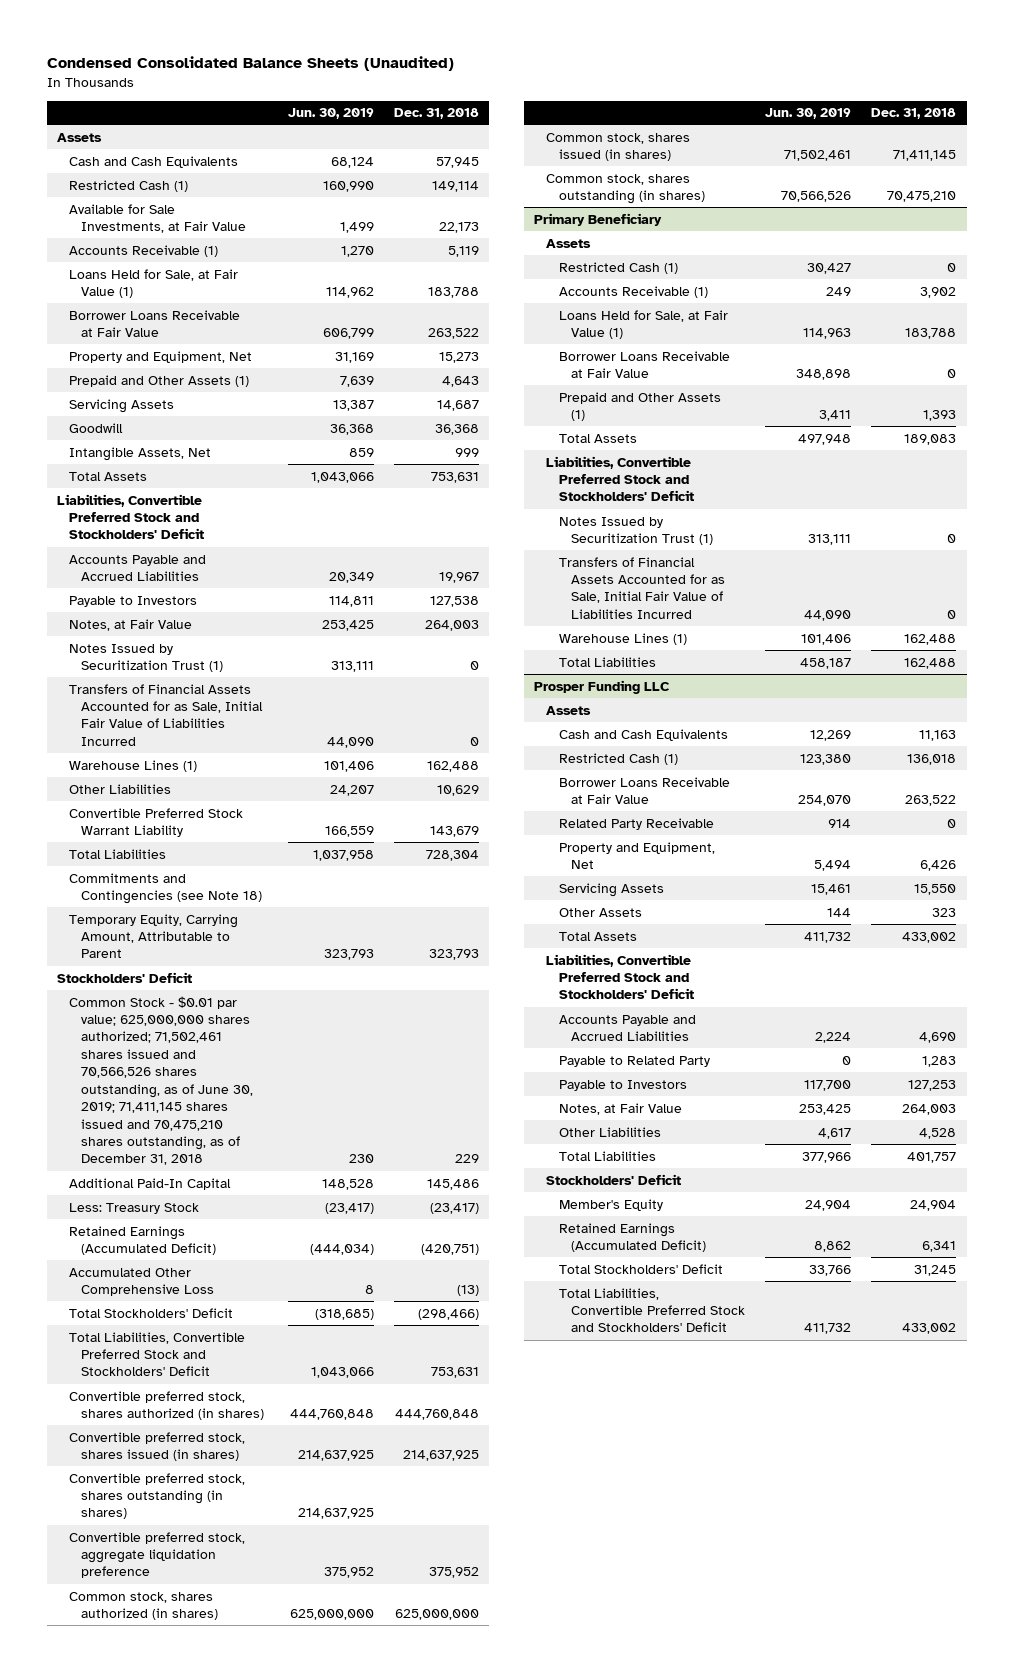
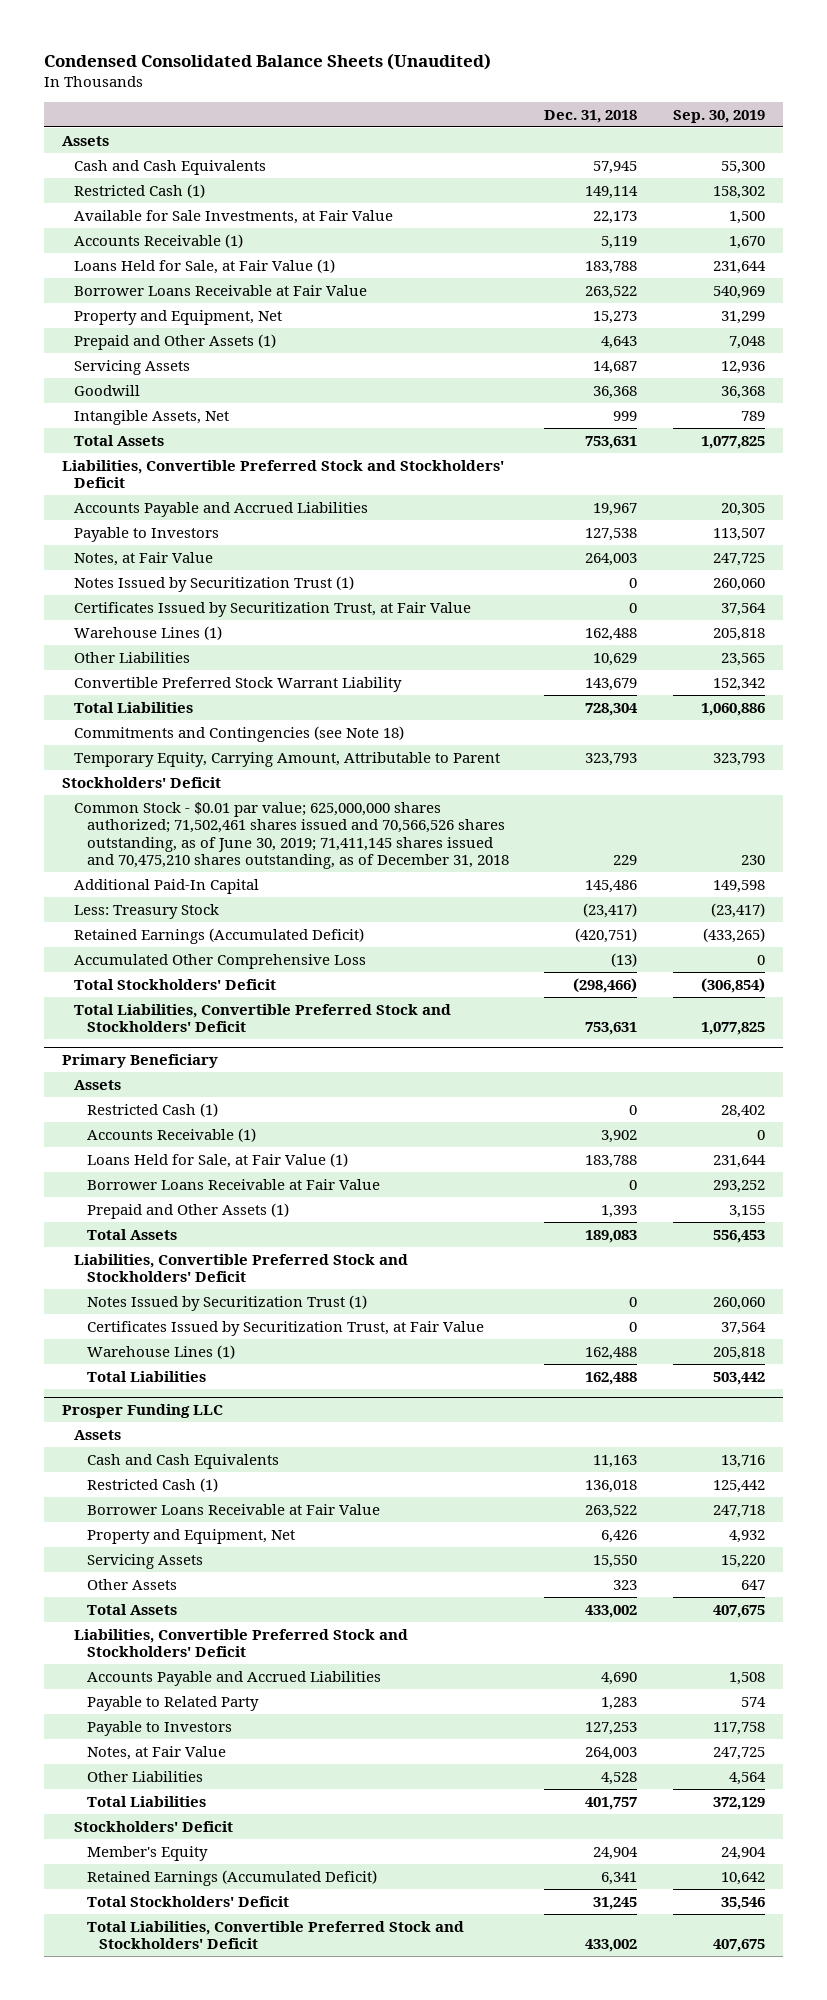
[287,108,374,120] Jun. 30, 2019 -> none
none -> [672,109,765,123] Sep. 30, 2019
[69,683,264,746] Transfers of Financial Assets Accounted for as Sale, Initial Fair Value of Liabilities Incurred -> [74,601,472,617] Certificates Issued by Securitization Trust, at Fair Value
[69,1390,265,1421] Convertible preferred stock, shares authorized (in shares) -> none
[69,1431,246,1462] Convertible preferred stock, shares issued (in shares) -> none
[69,1472,246,1520] Convertible preferred stock, shares outstanding (in shares) -> none
[69,1531,246,1579] Convertible preferred stock, aggregate liquidation preference -> none
[69,1591,219,1621] Common stock, shares authorized (in shares) -> none
[546,132,691,162] Common stock, shares issued (in shares) -> none
[546,173,705,205] Common stock, shares outstanding (in shares) -> none
[558,556,725,619] Transfers of Financial Assets Accounted for as Sale, Initial Fair Value of Liabilities Incurred -> [86,1320,484,1336] Certificates Issued by Securitization Trust, at Fair Value
[558,817,714,830] Related Party Receivable -> none

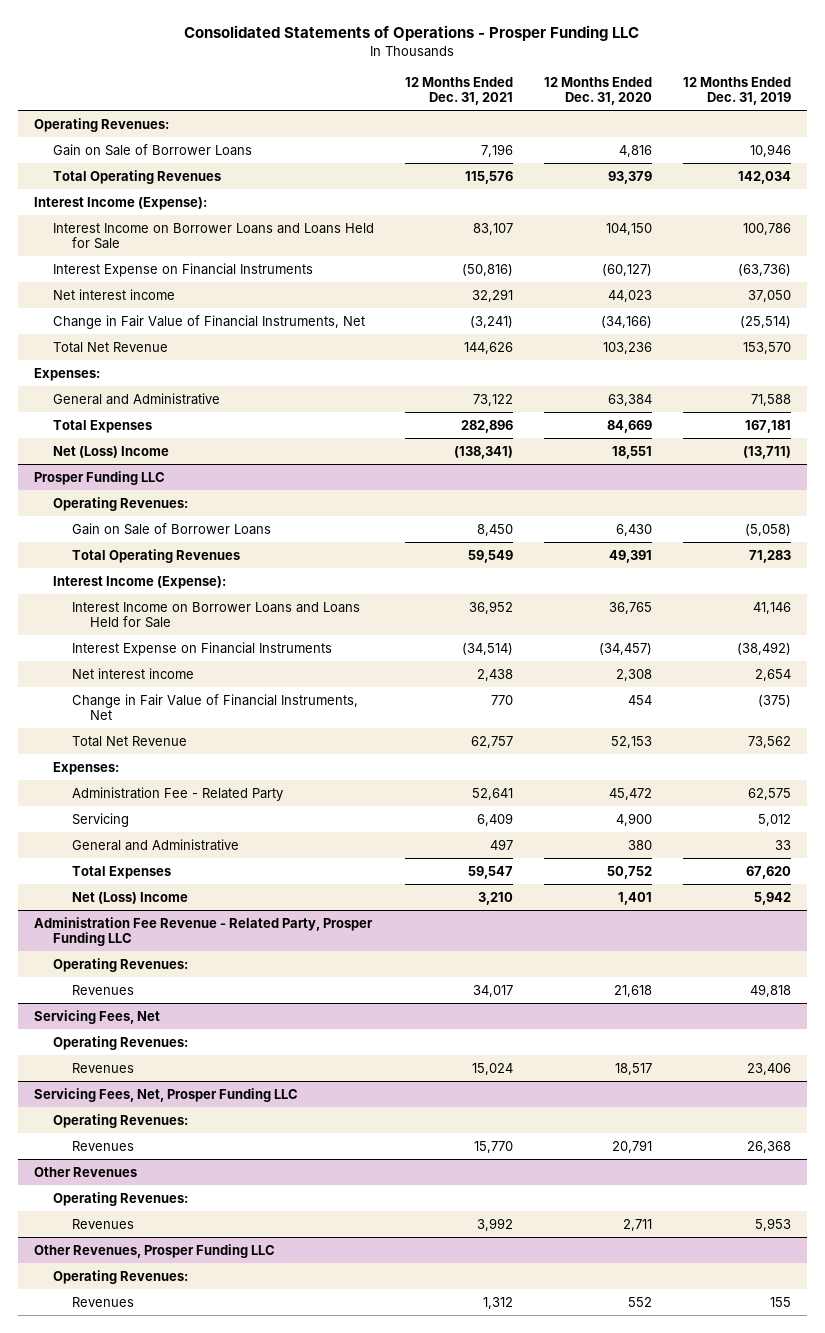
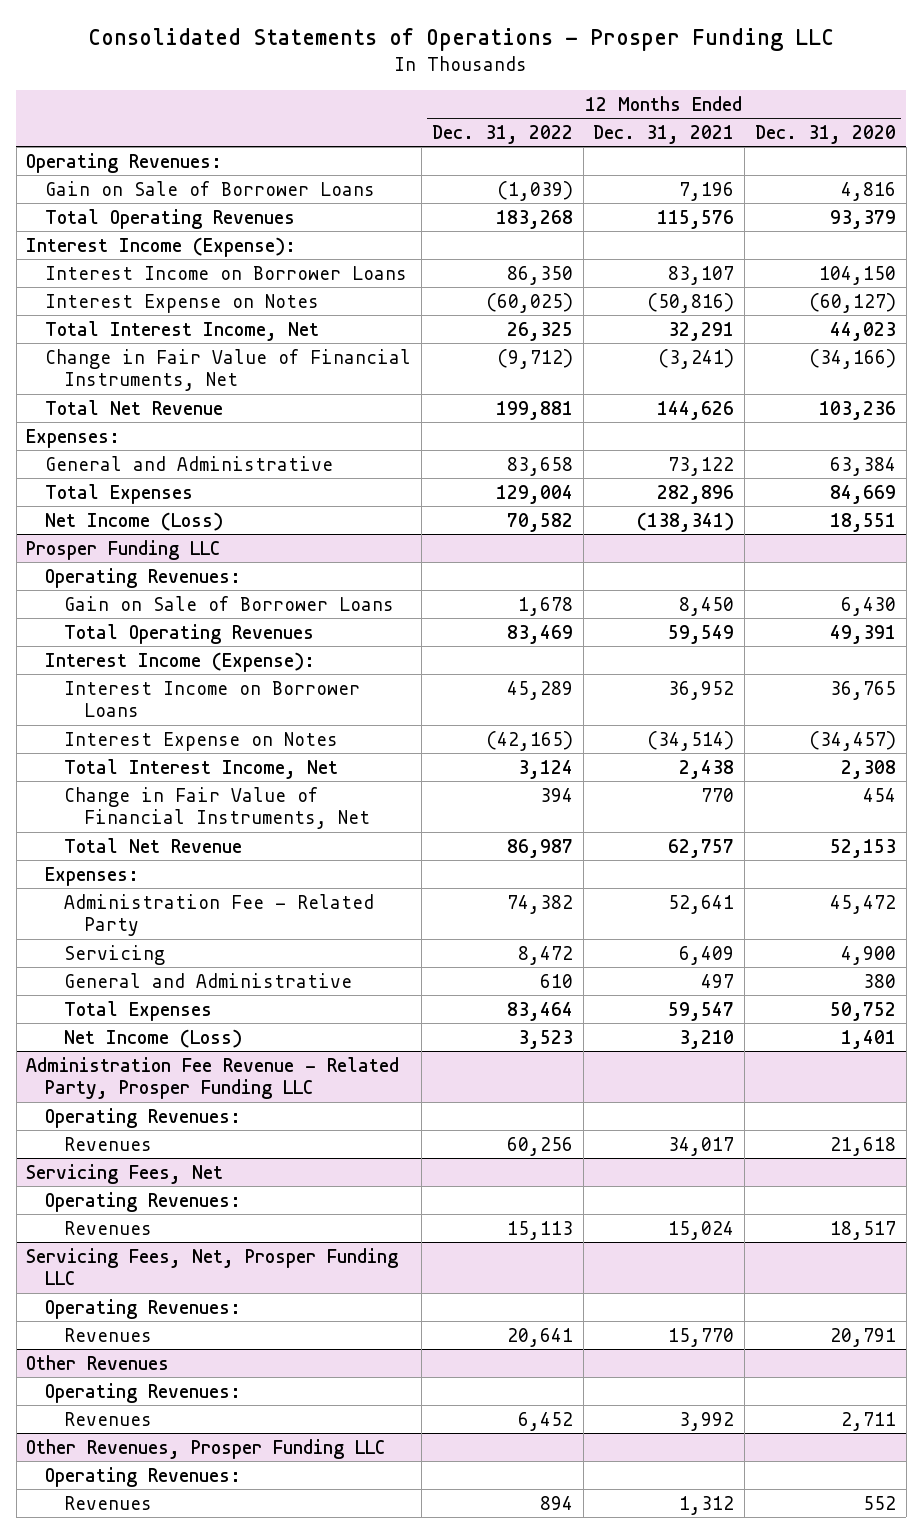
[682,76,791,106] 12 Months Ended Dec. 31, 2019 -> none
none -> [431,124,573,144] Dec. 31, 2022
[52,222,374,250] Interest Income on Borrower Loans and Loans Held for Sale -> [45,265,408,280] Interest Income on Borrower Loans
[52,262,313,277] Interest Expense on Financial Instruments -> [45,293,320,313] Interest Expense on Notes
[52,288,175,300] Net interest income -> [45,320,320,341] Total Interest Income, Net
[52,445,169,458] Net (Loss) Income -> [45,511,224,531] Net Income (Loss)
[71,601,360,629] Interest Income on Borrower Loans and Loans Held for Sale -> [64,680,361,718] Interest Income on Borrower Loans
[71,641,332,656] Interest Expense on Financial Instruments -> [64,731,339,751] Interest Expense on Notes
[71,667,194,679] Net interest income -> [64,758,339,779] Total Interest Income, Net
[71,891,188,904] Net (Loss) Income -> [64,1028,243,1048] Net Income (Loss)

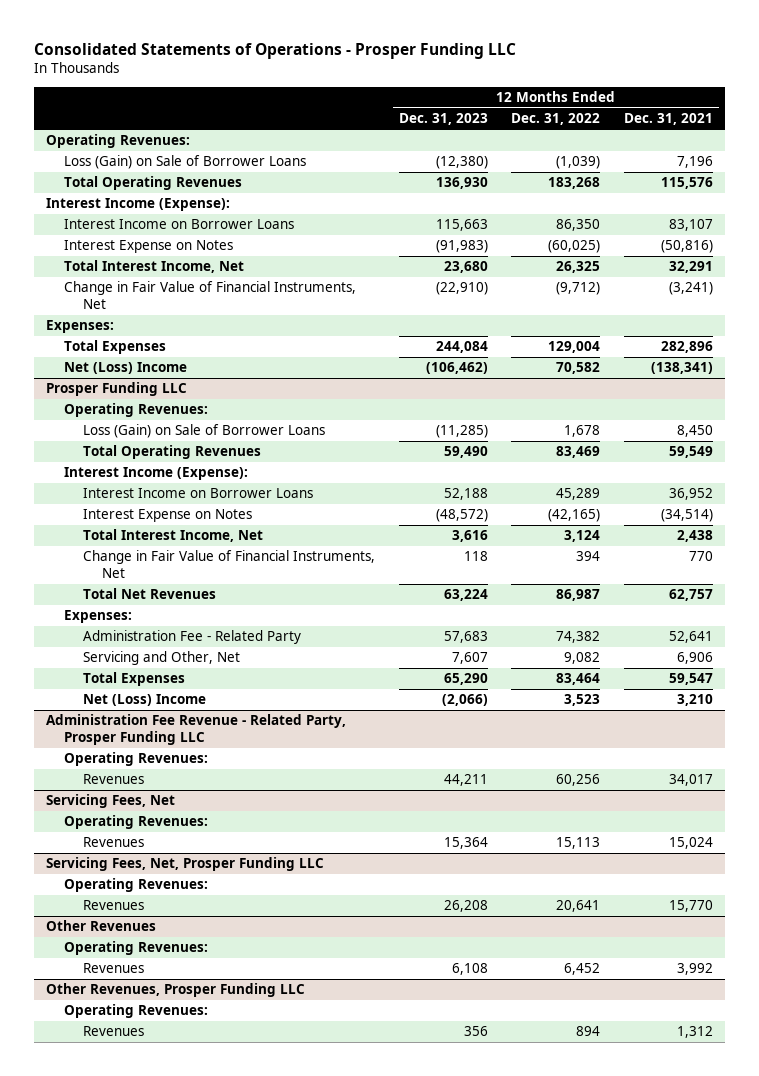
[754,124,896,144] Dec. 31, 2020 -> none
none -> [398,113,488,126] Dec. 31, 2023
[45,180,376,196] Gain on Sale of Borrower Loans -> [64,155,307,170] Loss (Gain) on Sale of Borrower Loans
[45,399,224,415] Total Net Revenue -> none
[45,455,334,471] General and Administrative -> none
[45,511,224,531] Net Income (Loss) -> [64,362,188,375] Net (Loss) Income
[64,595,395,611] Gain on Sale of Borrower Loans -> [83,424,326,439] Loss (Gain) on Sale of Borrower Loans
[64,837,243,853] Total Net Revenue -> [83,588,217,600] Total Net Revenues
[64,972,353,988] General and Administrative -> none
[64,944,166,965] Servicing -> [83,651,241,666] Servicing and Other, Net
[517,945,573,965] 8,472 -> [564,652,601,665] 9,082
[679,945,735,965] 6,409 -> [676,652,713,665] 6,906
[64,1028,243,1048] Net Income (Loss) -> [83,694,207,707] Net (Loss) Income

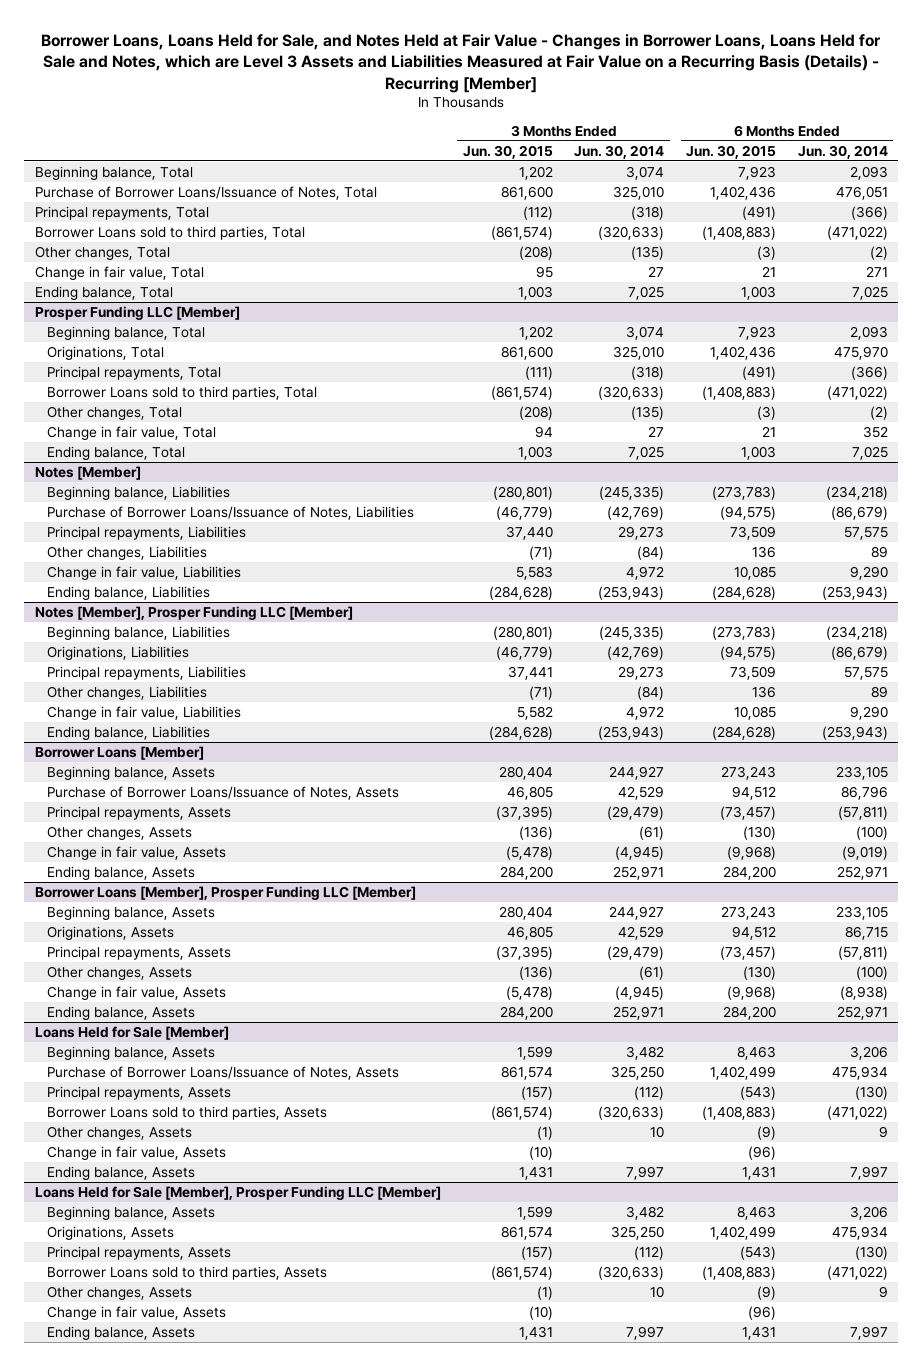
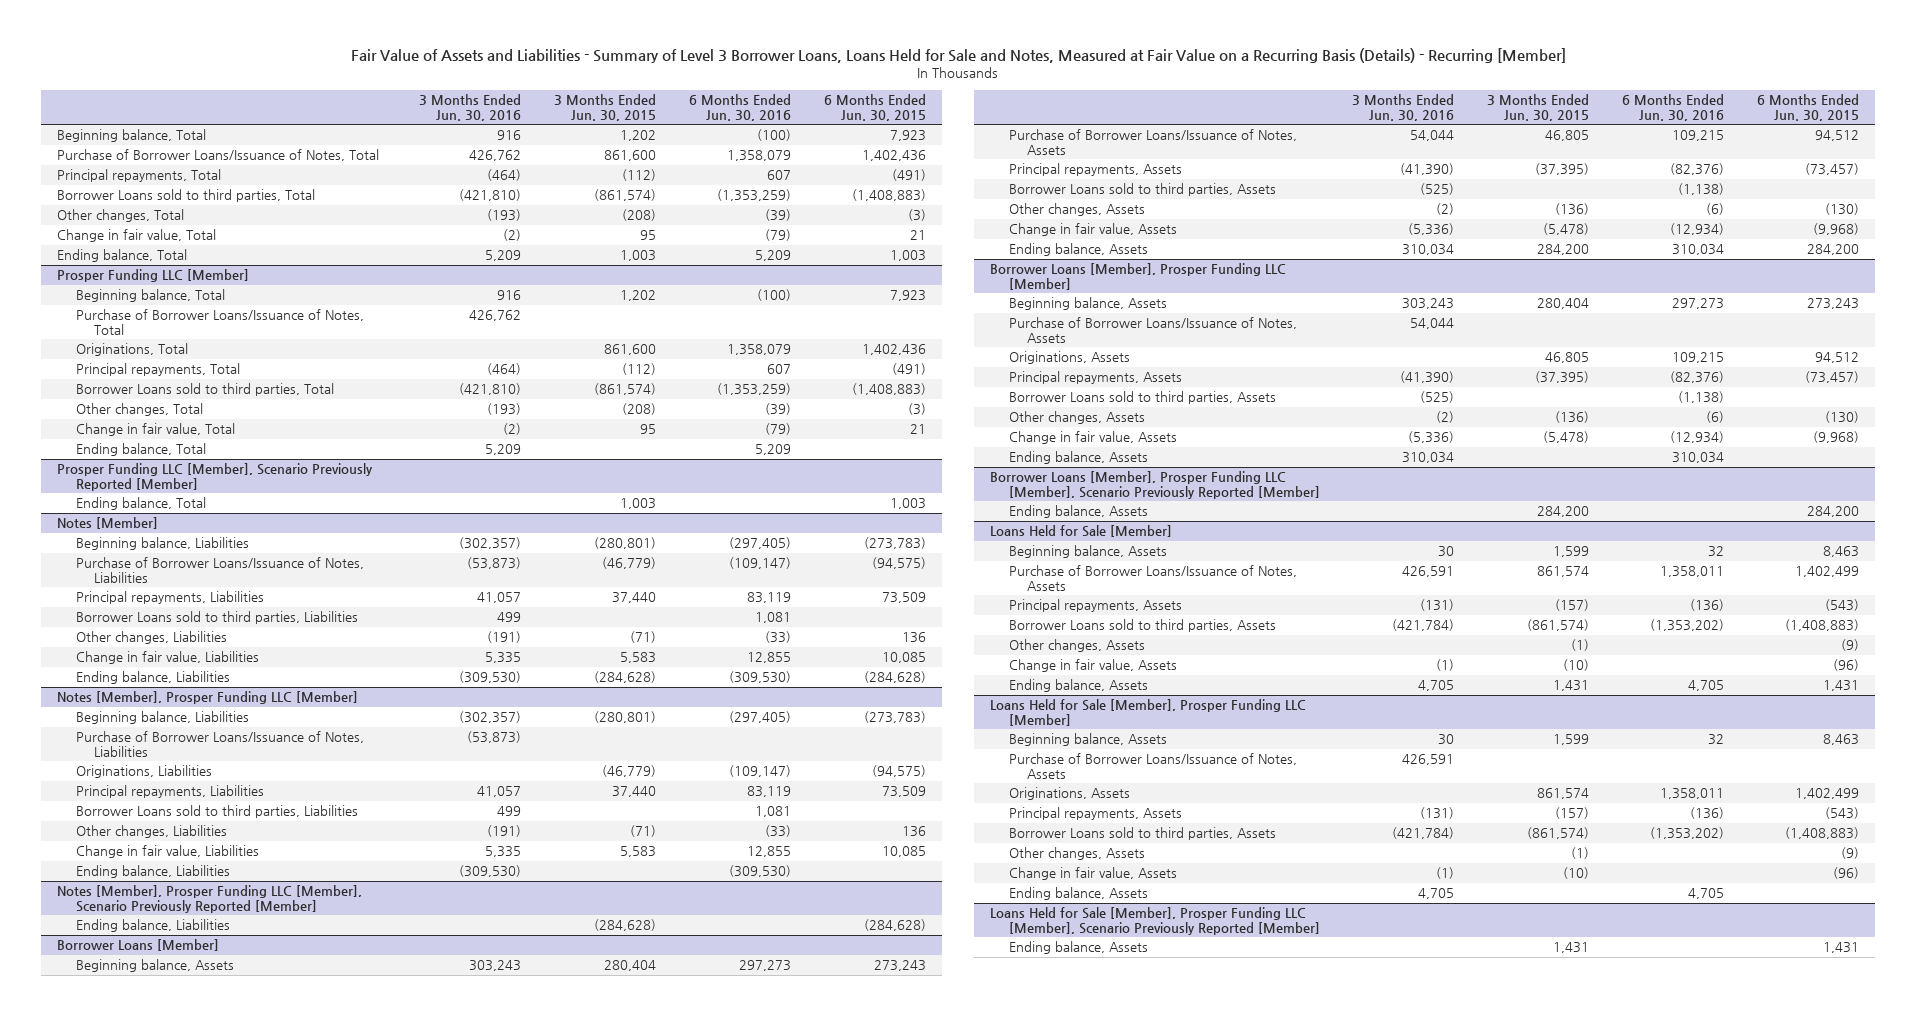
[41,33,882,93] Borrower Loans, Loans Held for Sale, and Notes Held at Fair Value - Changes in Borrower Loans, Loans Held for Sale and Notes, which are Level 3 Assets and Liabilities Measured at Fair Value on a Recurring Basis (Details) - Recurring [Member] -> [350,48,1566,64] Fair Value of Assets and Liabilities - Summary of Level 3 Borrower Loans, Loans Held for Sale and Notes, Measured at Fair Value on a Recurring Basis (Details) - Recurring [Member]
[574,144,665,159] Jun. 30, 2014 -> none
[797,144,888,159] Jun. 30, 2014 -> none
none -> [419,94,522,121] 3 Months Ended Jun. 30, 2016
none -> [689,94,792,121] 6 Months Ended Jun. 30, 2016
none -> [75,309,364,336] Purchase of Borrower Loans/Issuance of Notes, Total
[524,365,553,380] (111) -> [622,363,657,376] (112)
[534,425,553,438] 94 -> [640,424,657,435] 95
none -> [75,443,206,457] Ending balance, Total
none -> [57,463,374,492] Prosper Funding LLC [Member], Scenario Previously Reported [Member]
none -> [75,611,358,625] Borrower Loans sold to third parties, Liabilities
none -> [75,731,364,758] Purchase of Borrower Loans/Issuance of Notes, Liabilities
[507,665,553,680] 37,441 -> [612,786,657,798] 37,440
none -> [75,805,358,819] Borrower Loans sold to third parties, Liabilities
[516,705,553,720] 5,582 -> [620,846,657,858] 5,583
none -> [75,865,230,879] Ending balance, Liabilities
none -> [57,885,363,914] Notes [Member], Prosper Funding LLC [Member], Scenario Previously Reported [Member]
none -> [1008,183,1276,197] Borrower Loans sold to third parties, Assets
none -> [1008,317,1297,344] Purchase of Borrower Loans/Issuance of Notes, Assets
none -> [1008,391,1276,405] Borrower Loans sold to third parties, Assets
none -> [1008,451,1148,465] Ending balance, Assets
none -> [990,471,1320,500] Borrower Loans [Member], Prosper Funding LLC [Member], Scenario Previously Reported [Member]
none -> [1008,753,1297,780] Purchase of Borrower Loans/Issuance of Notes, Assets
none -> [1008,887,1148,901] Ending balance, Assets
none -> [990,907,1320,936] Loans Held for Sale [Member], Prosper Funding LLC [Member], Scenario Previously Reported [Member]

